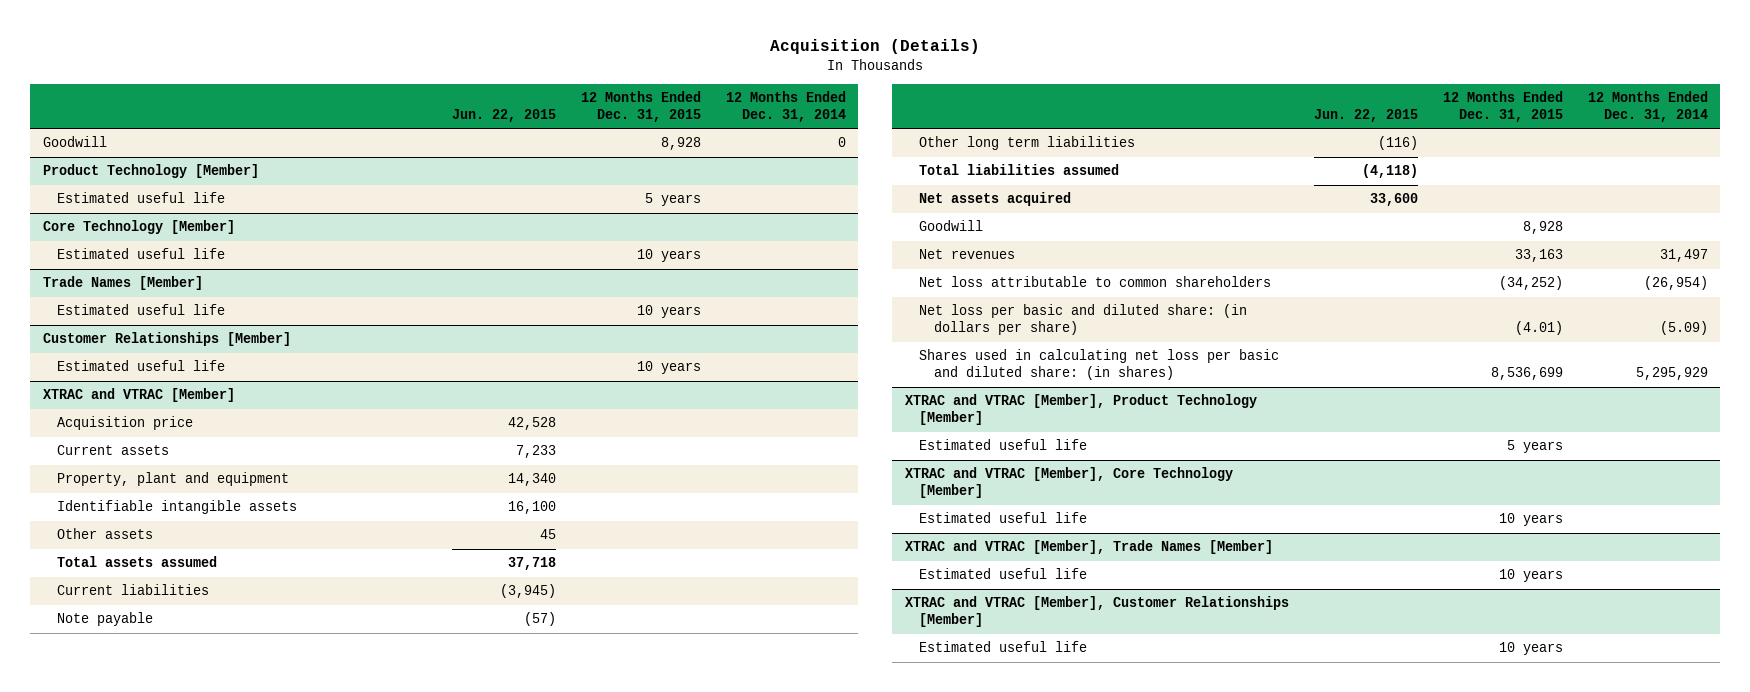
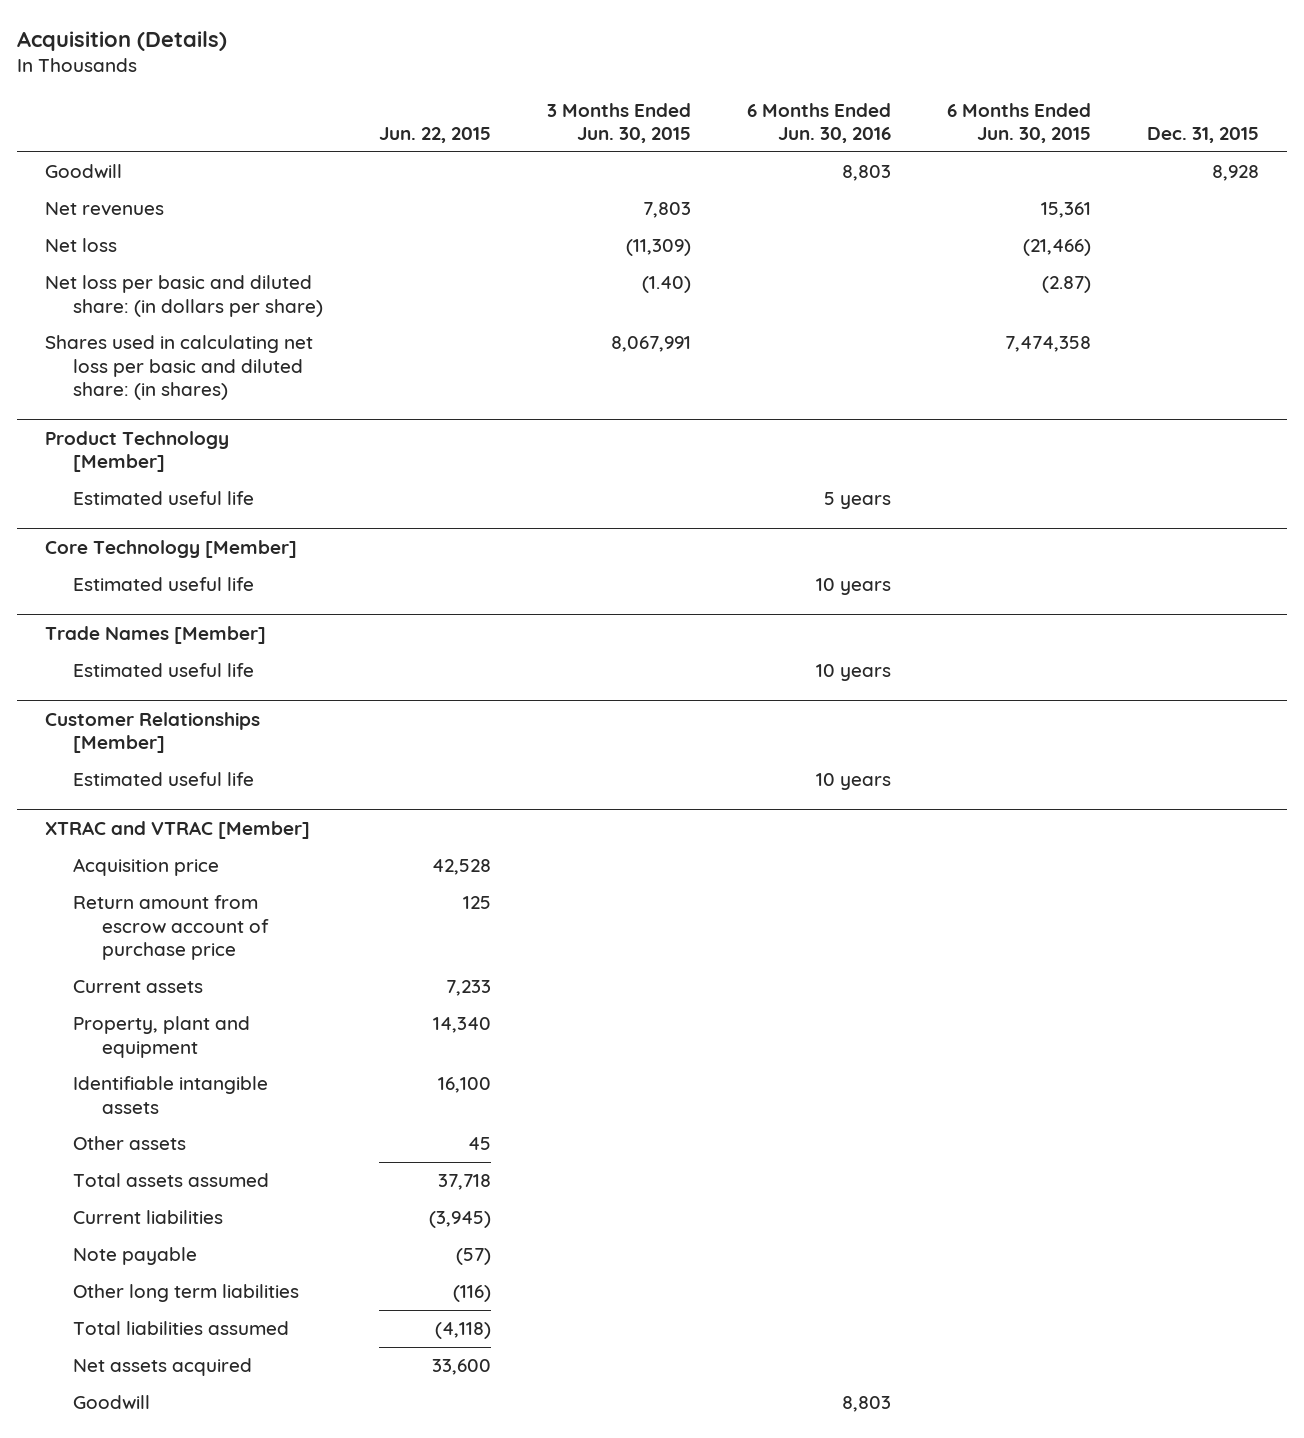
[580,90,701,122] 12 Months Ended Dec. 31, 2015 -> none
[725,90,846,122] 12 Months Ended Dec. 31, 2014 -> none
none -> [547,102,692,144] 3 Months Ended Jun. 30, 2015
none -> [747,102,892,144] 6 Months Ended Jun. 30, 2016
none -> [947,102,1092,144] 6 Months Ended Jun. 30, 2015
none -> [1147,127,1260,144] Dec. 31, 2015
none -> [45,202,165,217] Net revenues
none -> [45,238,118,253] Net loss
none -> [45,275,324,317] Net loss per basic and diluted share: (in dollars per share)
none -> [45,335,314,401] Shares used in calculating net loss per basic and diluted share: (in shares)
none -> [73,895,269,961] Return amount from escrow account of purchase price
[919,249,1016,260] Net revenues -> none
[919,276,1272,288] Net loss attributable to common shareholders -> none
[919,304,1248,336] Net loss per basic and diluted share: (in dollars per share) -> none
[919,349,1280,381] Shares used in calculating net loss per basic and diluted share: (in shares) -> none
[904,394,1257,426] XTRAC and VTRAC [Member], Product Technology [Member] -> none
[919,439,1088,451] Estimated useful life -> none
[904,467,1233,499] XTRAC and VTRAC [Member], Core Technology [Member] -> none
[919,512,1088,524] Estimated useful life -> none
[904,540,1273,555] XTRAC and VTRAC [Member], Trade Names [Member] -> none
[919,568,1088,580] Estimated useful life -> none
[904,596,1289,628] XTRAC and VTRAC [Member], Customer Relationships [Member] -> none
[919,641,1088,653] Estimated useful life -> none

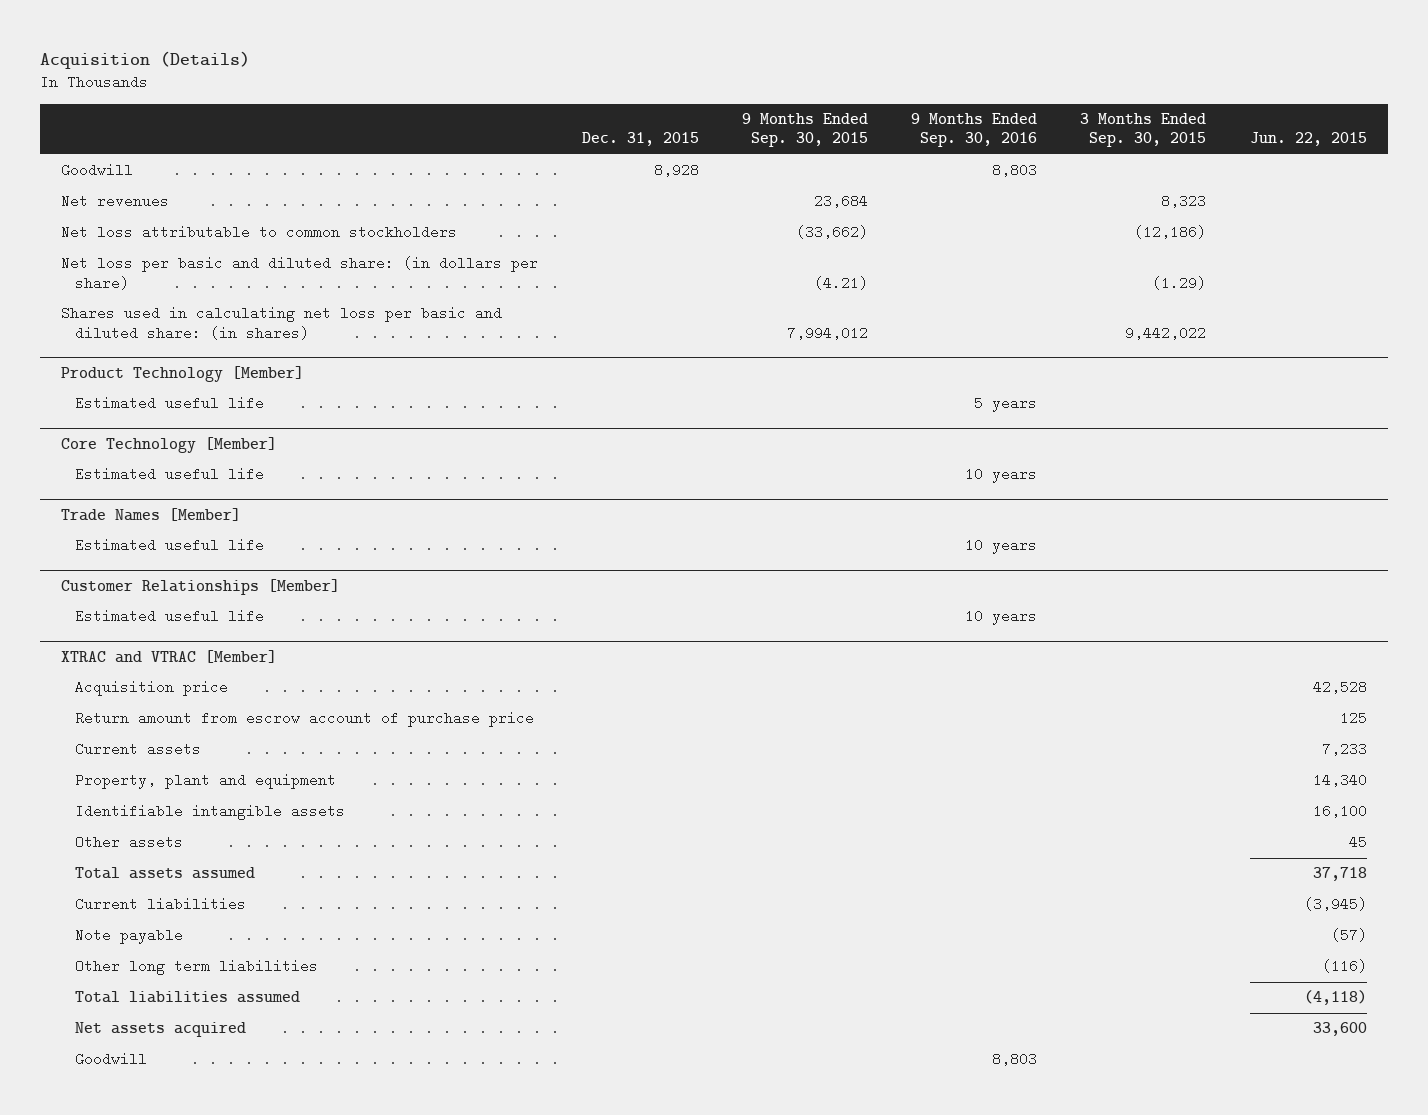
[547,102,692,144] 3 Months Ended Jun. 30, 2015 -> none
[747,102,892,144] 6 Months Ended Jun. 30, 2016 -> none
[947,102,1092,144] 6 Months Ended Jun. 30, 2015 -> none
none -> [741,112,868,148] 9 Months Ended Sep. 30, 2015
none -> [911,112,1038,148] 9 Months Ended Sep. 30, 2016
none -> [1080,112,1207,148] 3 Months Ended Sep. 30, 2015
[45,238,118,253] Net loss -> [61,225,458,240] Net loss attributable to common stockholders

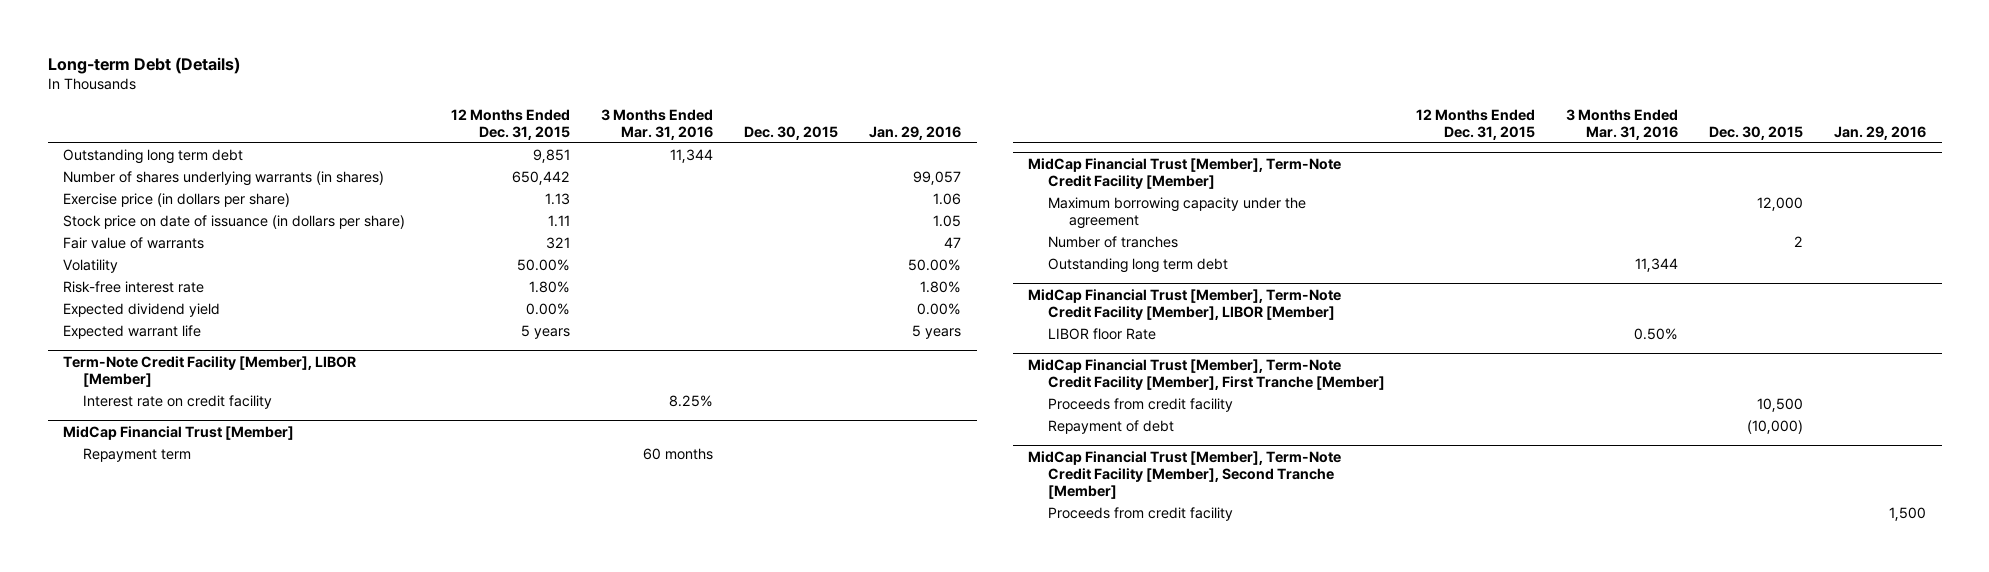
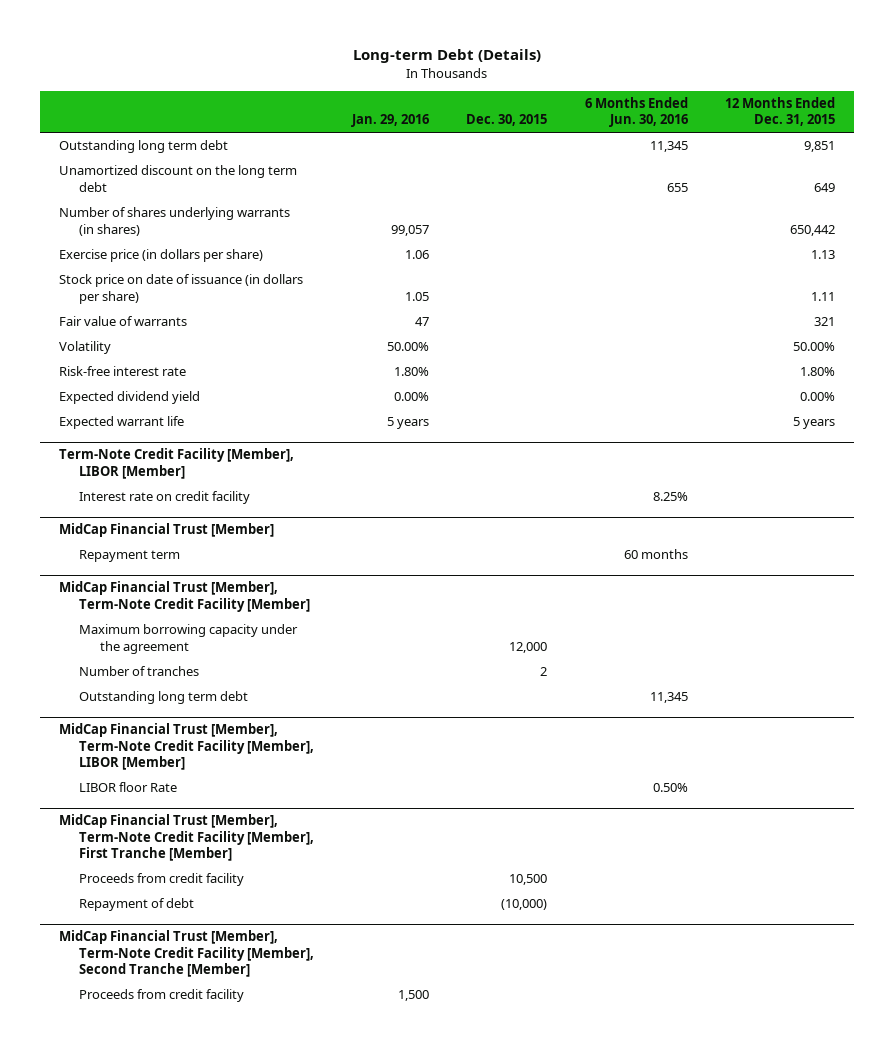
[601,108,714,141] 3 Months Ended Mar. 31, 2016 -> none
none -> [584,97,688,128] 6 Months Ended Jun. 30, 2016
none -> [58,165,297,192] Unamortized discount on the long term debt

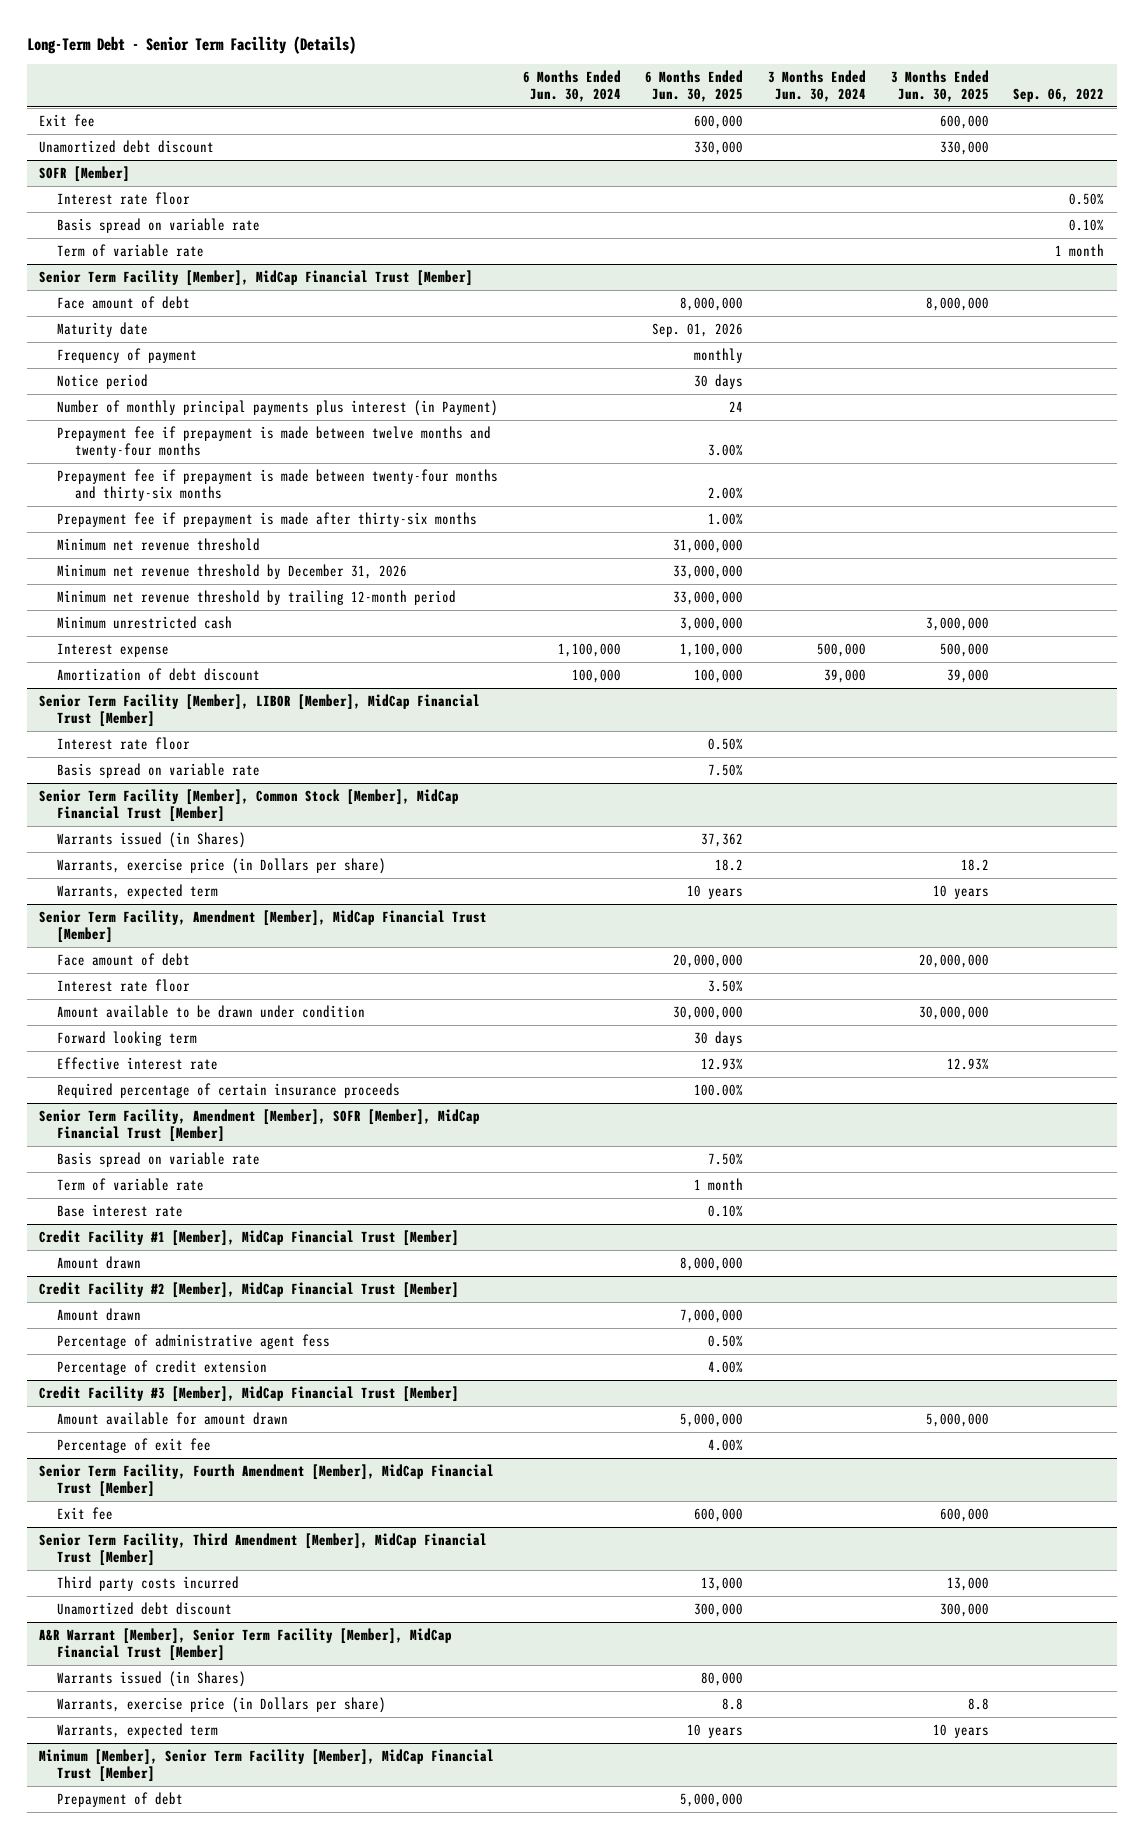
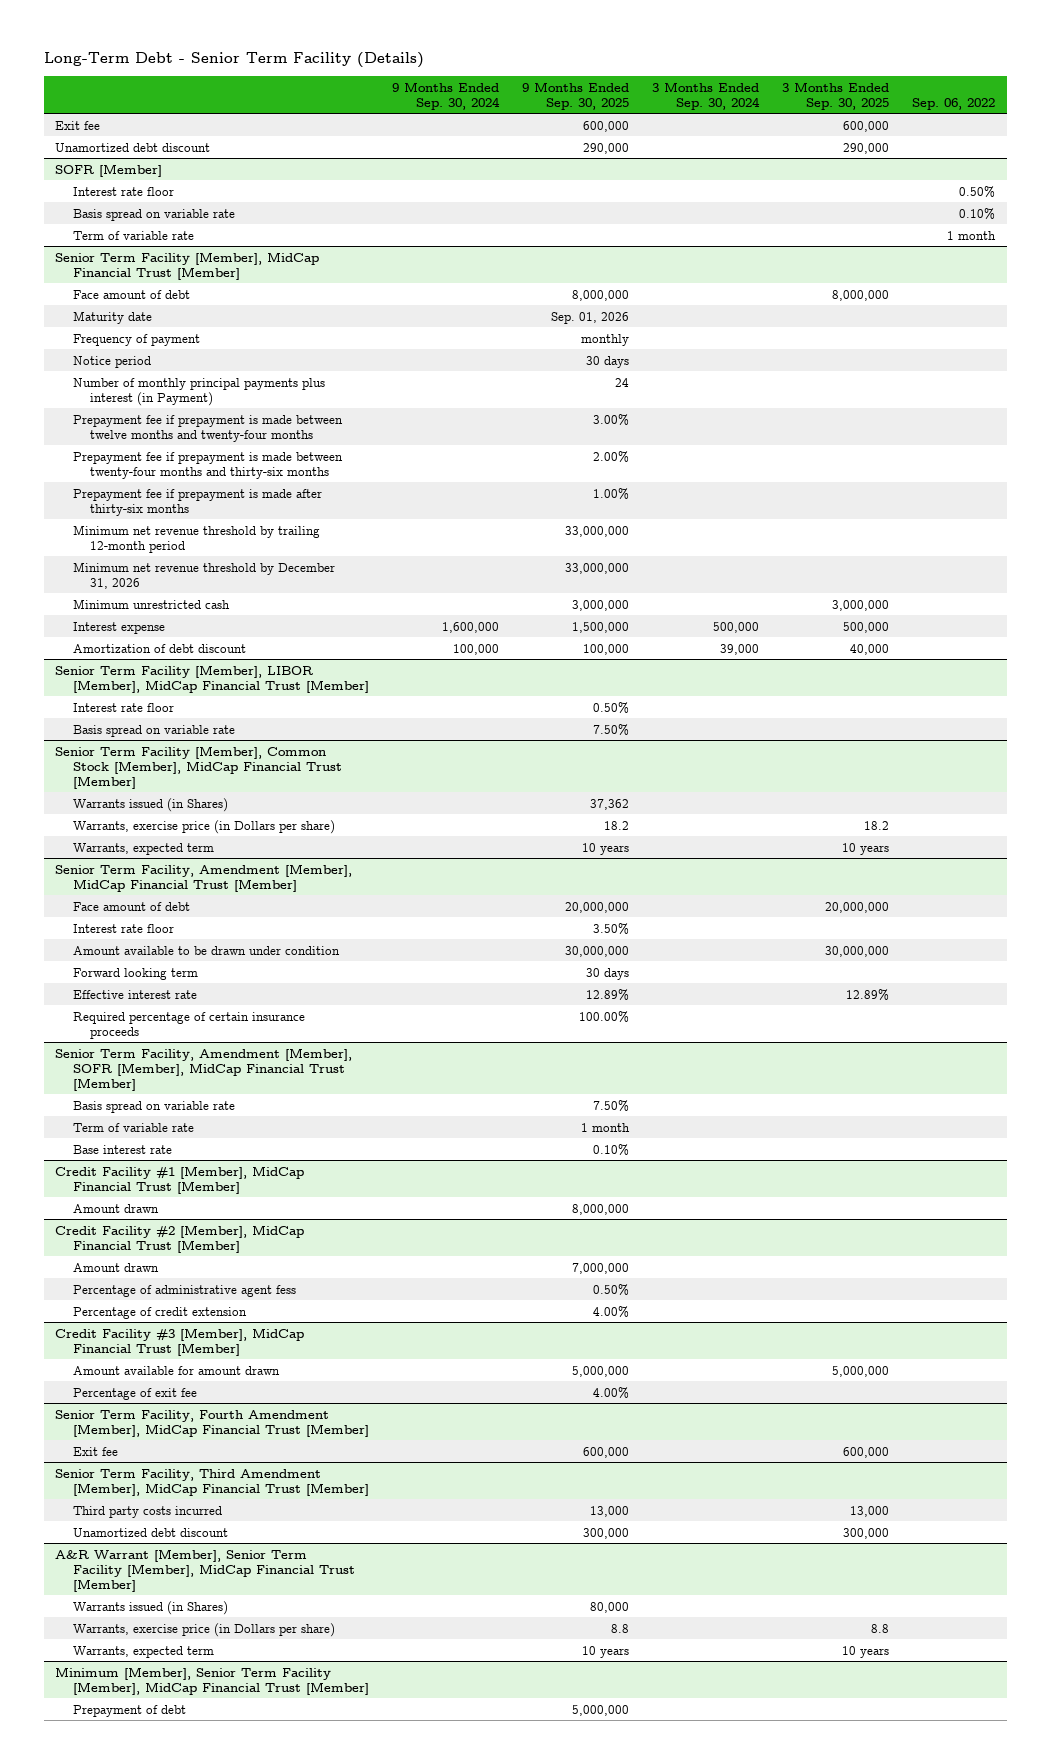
[522,69,621,103] 6 Months Ended Jun. 30, 2024 -> none
[645,69,744,103] 6 Months Ended Jun. 30, 2025 -> none
[768,69,867,103] 3 Months Ended Jun. 30, 2024 -> none
[890,69,989,103] 3 Months Ended Jun. 30, 2025 -> none
none -> [391,81,500,110] 9 Months Ended Sep. 30, 2024
none -> [521,81,629,110] 9 Months Ended Sep. 30, 2025
none -> [651,81,760,110] 3 Months Ended Sep. 30, 2024
none -> [782,81,890,110] 3 Months Ended Sep. 30, 2025
[56,537,260,551] Minimum net revenue threshold -> none
[56,563,407,579] Minimum net revenue threshold by December 31, 2026 -> [72,561,335,589] Minimum net revenue threshold by December 31, 2026

